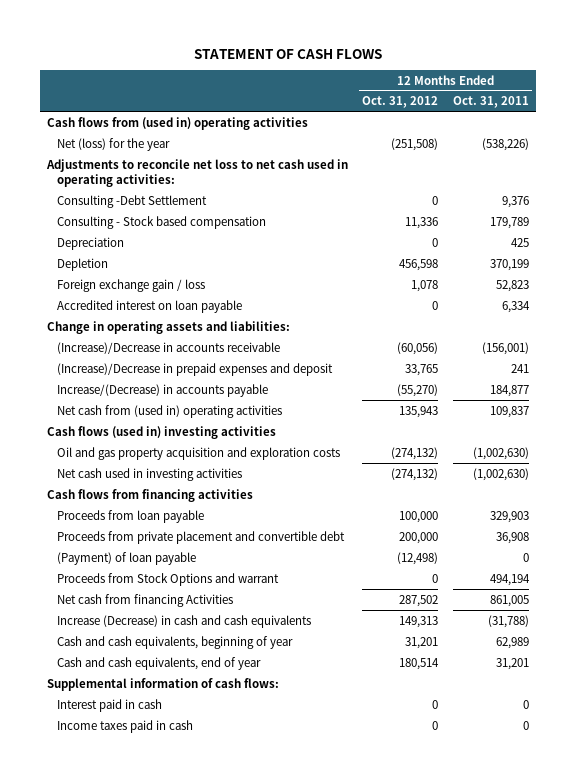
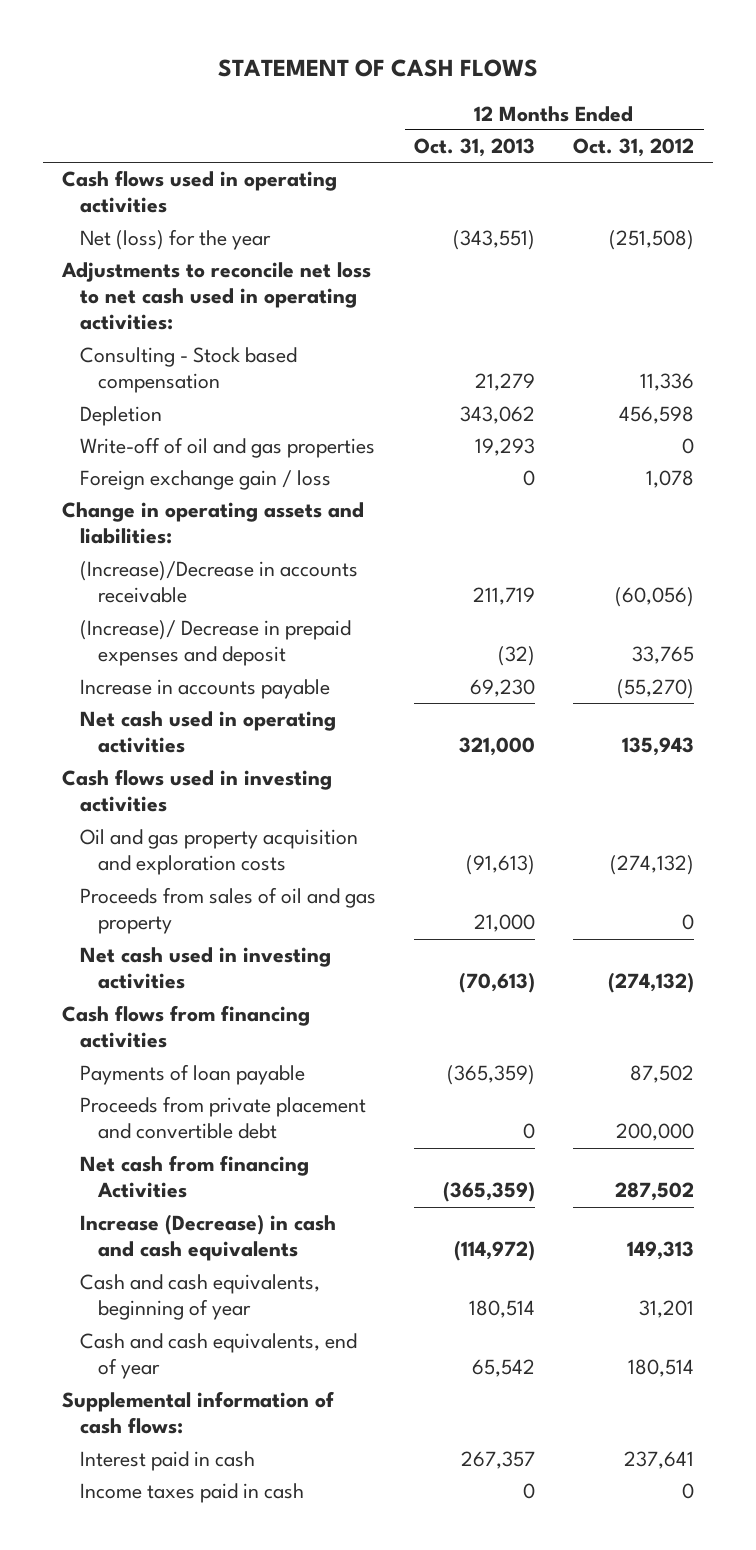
[452,96,529,109] Oct. 31, 2011 -> none
none -> [414,138,536,158] Oct. 31, 2013
[47,116,309,130] Cash flows from (used in) operating activities -> [62,170,338,214] Cash flows used in operating activities
[57,194,208,208] Consulting -Debt Settlement -> none
[57,236,125,250] Depreciation -> none
none -> [79,437,375,459] Write-off of oil and gas properties
[57,299,243,313] Accredited interest on loan payable -> none
[57,362,334,376] (Increase)/Decrease in prepaid expenses and deposit -> [79,620,351,667] (Increase)/ Decrease in prepaid expenses and deposit
[57,383,269,397] Increase/(Decrease) in accounts payable -> [79,679,330,700] Increase in accounts payable
[57,404,283,418] Net cash from (used in) operating activities -> [79,711,336,754] Net cash used in operating activities
[47,425,277,439] Cash flows (used in) investing activities -> [62,769,333,813] Cash flows used in investing activities
none -> [79,887,376,935] Proceeds from sales of oil and gas property
[57,509,205,523] Proceeds from loan payable -> none
none -> [79,1064,305,1086] Payments of loan payable
[57,551,197,565] (Payment) of loan payable -> none
[57,572,280,586] Proceeds from Stock Options and warrant -> none
[432,699,439,709] 0 -> [624,1451,695,1470] 237,641

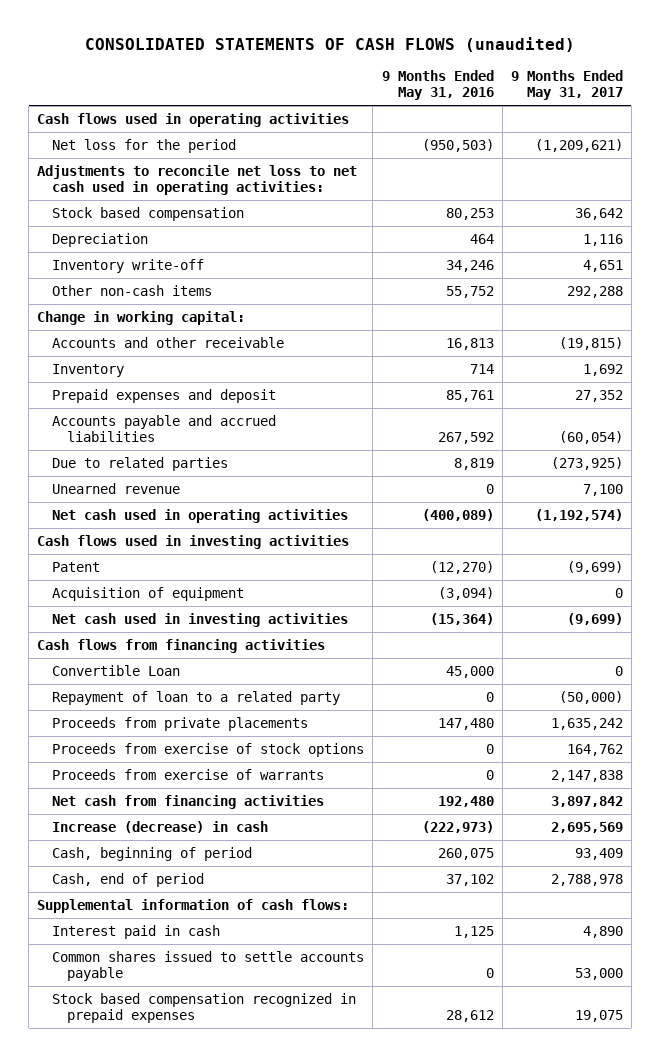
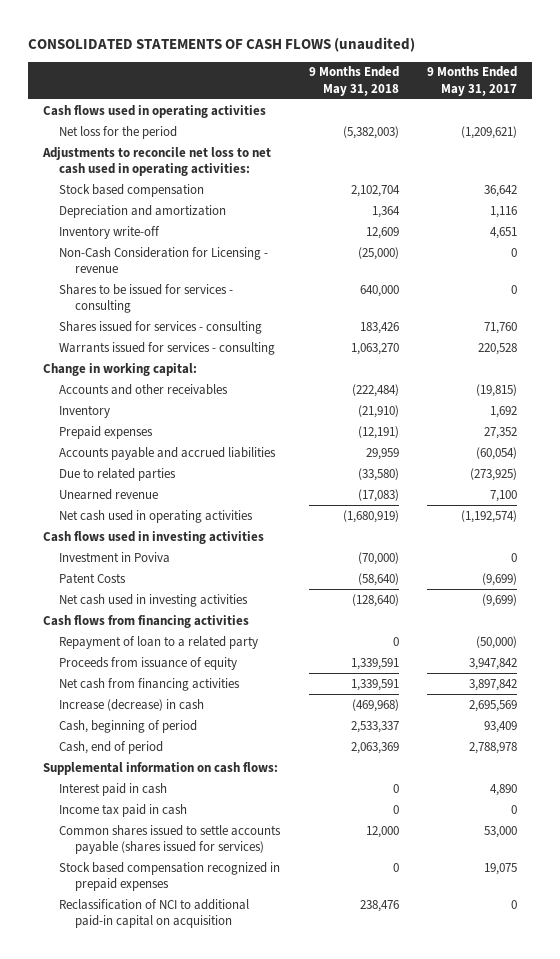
[381,69,494,101] 9 Months Ended May 31, 2016 -> none
none -> [308,66,399,96] 9 Months Ended May 31, 2018
[52,232,149,247] Depreciation -> [59,204,227,218] Depreciation and amortization
[52,284,213,296] Other non-cash items -> none
none -> [59,246,269,274] Non-Cash Consideration for Licensing - revenue
none -> [59,283,234,314] Shares to be issued for services - consulting
none -> [59,320,263,334] Shares issued for services - consulting
none -> [59,341,276,355] Warrants issued for services - consulting
[52,336,285,348] Accounts and other receivable -> [59,383,229,395] Accounts and other receivables
[52,388,277,403] Prepaid expenses and deposit -> [59,425,154,439] Prepaid expenses
[52,586,245,601] Acquisition of equipment -> none
none -> [59,551,171,563] Investment in Poviva
[52,561,101,572] Patent -> [59,572,127,584] Patent Costs
[52,664,181,676] Convertible Loan -> none
[52,716,309,731] Proceeds from private placements -> none
[52,742,365,757] Proceeds from exercise of stock options -> none
[52,768,325,780] Proceeds from exercise of warrants -> none
none -> [59,656,238,670] Proceeds from issuance of equity
[37,898,350,913] Supplemental information of cash flows: -> [42,761,278,775] Supplemental information on cash flows:
none -> [59,803,188,817] Income tax paid in cash
[52,950,365,982] Common shares issued to settle accounts payable -> [59,824,282,855] Common shares issued to settle accounts payable (shares issued for services)
none -> [59,898,250,929] Reclassification of NCI to additional paid-in capital on acquisition

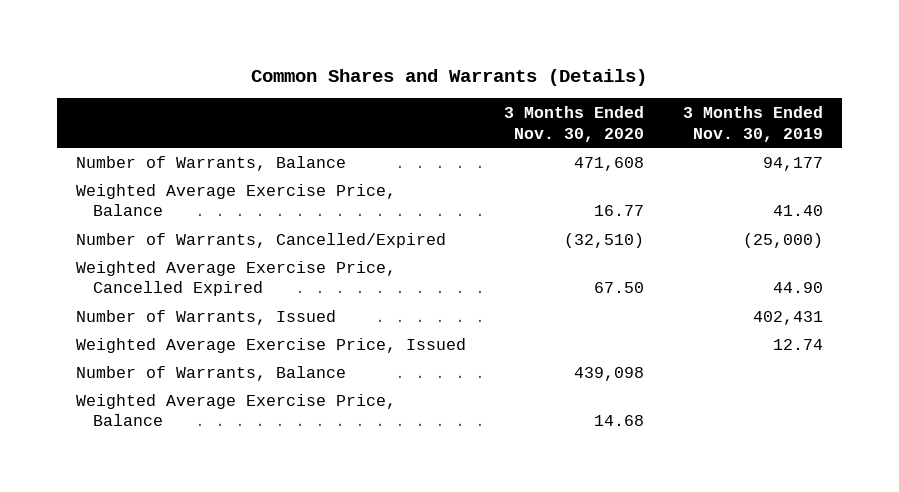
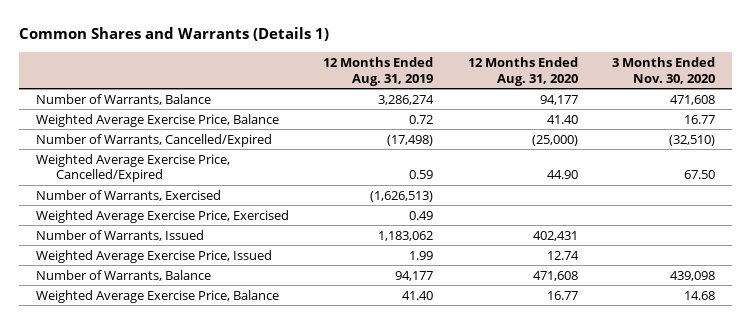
[251,68,648,86] Common Shares and Warrants (Details) -> [18,27,329,42] Common Shares and Warrants (Details 1)
[682,105,823,142] 3 Months Ended Nov. 30, 2019 -> none
none -> [323,57,434,86] 12 Months Ended Aug. 31, 2019
none -> [467,57,578,86] 12 Months Ended Aug. 31, 2020
[75,260,396,297] Weighted Average Exercise Price, Cancelled Expired -> [36,153,231,183] Weighted Average Exercise Price, Cancelled/Expired
none -> [36,189,222,201] Number of Warrants, Exercised
none -> [36,209,290,223] Weighted Average Exercise Price, Exercised

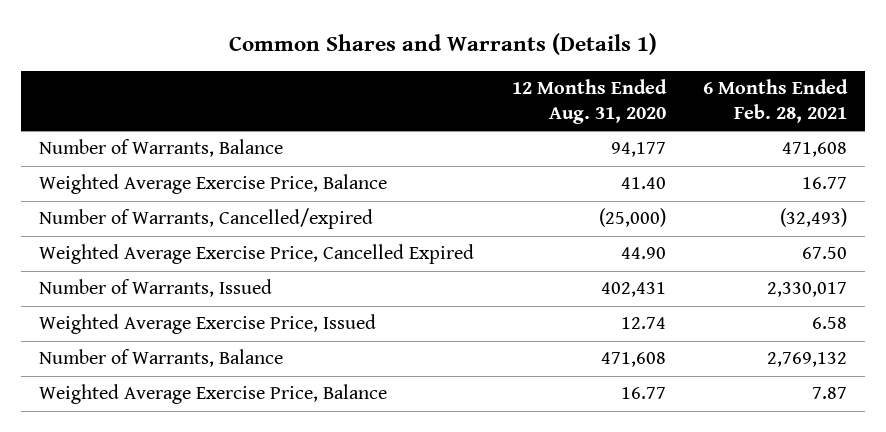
[323,57,434,86] 12 Months Ended Aug. 31, 2019 -> none
[612,57,716,84] 3 Months Ended Nov. 30, 2020 -> none
none -> [702,79,848,124] 6 Months Ended Feb. 28, 2021
[36,189,222,201] Number of Warrants, Exercised -> none
[36,209,290,223] Weighted Average Exercise Price, Exercised -> none
[36,133,273,147] Number of Warrants, Cancelled/Expired -> [39,208,374,230] Number of Warrants, Cancelled/expired
[36,153,231,183] Weighted Average Exercise Price, Cancelled/Expired -> [39,244,475,265] Weighted Average Exercise Price, Cancelled Expired

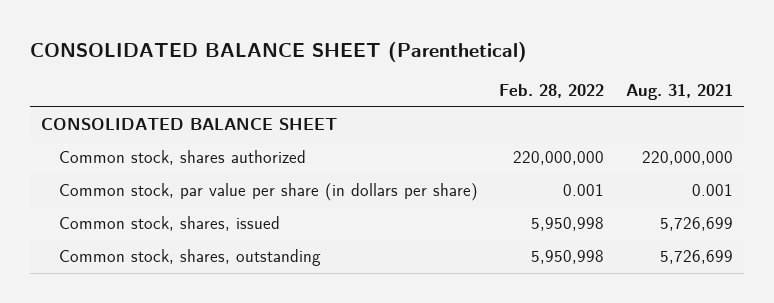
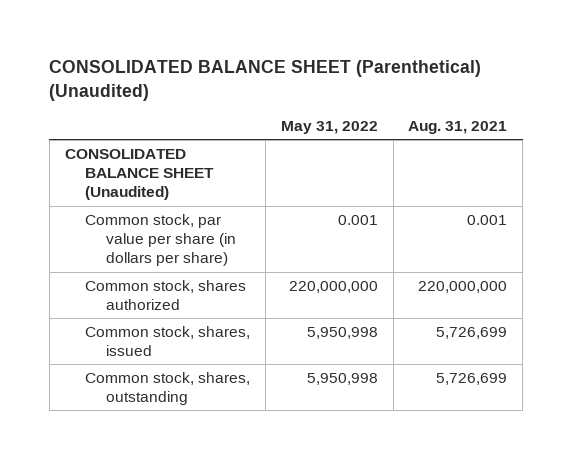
[30,41,528,62] CONSOLIDATED BALANCE SHEET (Parenthetical) -> [49,60,482,101] CONSOLIDATED BALANCE SHEET (Parenthetical) (Unaudited)
[499,84,605,99] Feb. 28, 2022 -> none
none -> [280,120,378,134] May 31, 2022
[41,118,338,131] CONSOLIDATED BALANCE SHEET -> [64,148,215,201] CONSOLIDATED BALANCE SHEET (Unaudited)
[58,150,306,166] Common stock, shares authorized -> [85,279,247,311] Common stock, shares authorized

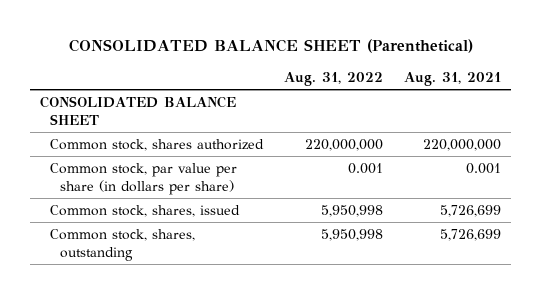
[49,60,482,101] CONSOLIDATED BALANCE SHEET (Parenthetical) (Unaudited) -> [68,39,473,54] CONSOLIDATED BALANCE SHEET (Parenthetical)
[280,120,378,134] May 31, 2022 -> none
none -> [284,71,384,86] Aug. 31, 2022
[64,148,215,201] CONSOLIDATED BALANCE SHEET (Unaudited) -> [40,95,237,125] CONSOLIDATED BALANCE SHEET
[85,213,236,267] Common stock, par value per share (in dollars per share) -> [50,162,238,195] Common stock, par value per share (in dollars per share)

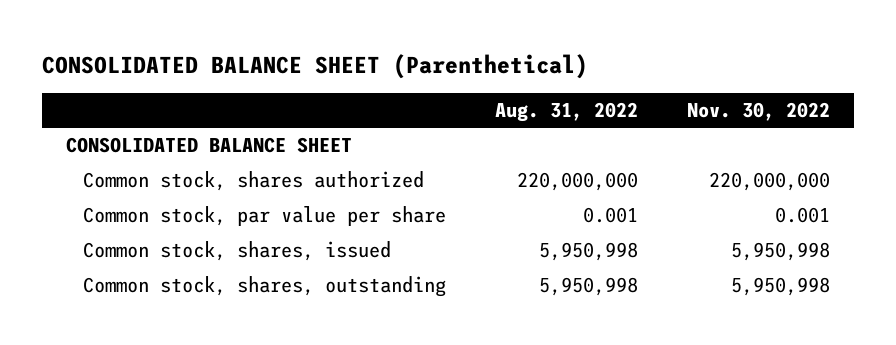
[403,71,501,86] Aug. 31, 2021 -> none
none -> [686,101,830,121] Nov. 30, 2022
[50,162,238,195] Common stock, par value per share (in dollars per share) -> [82,206,446,227] Common stock, par value per share

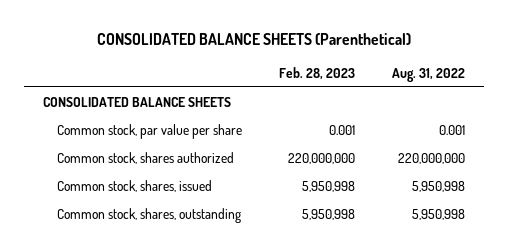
[41,53,588,79] CONSOLIDATED BALANCE SHEET (Parenthetical) -> [96,33,411,46] CONSOLIDATED BALANCE SHEETS (Parenthetical)
[686,101,830,121] Nov. 30, 2022 -> none
none -> [278,66,355,80] Feb. 28, 2023
[66,137,353,154] CONSOLIDATED BALANCE SHEET -> [42,96,231,107] CONSOLIDATED BALANCE SHEETS
[82,171,424,192] Common stock, shares authorized -> [56,151,234,164] Common stock, shares authorized

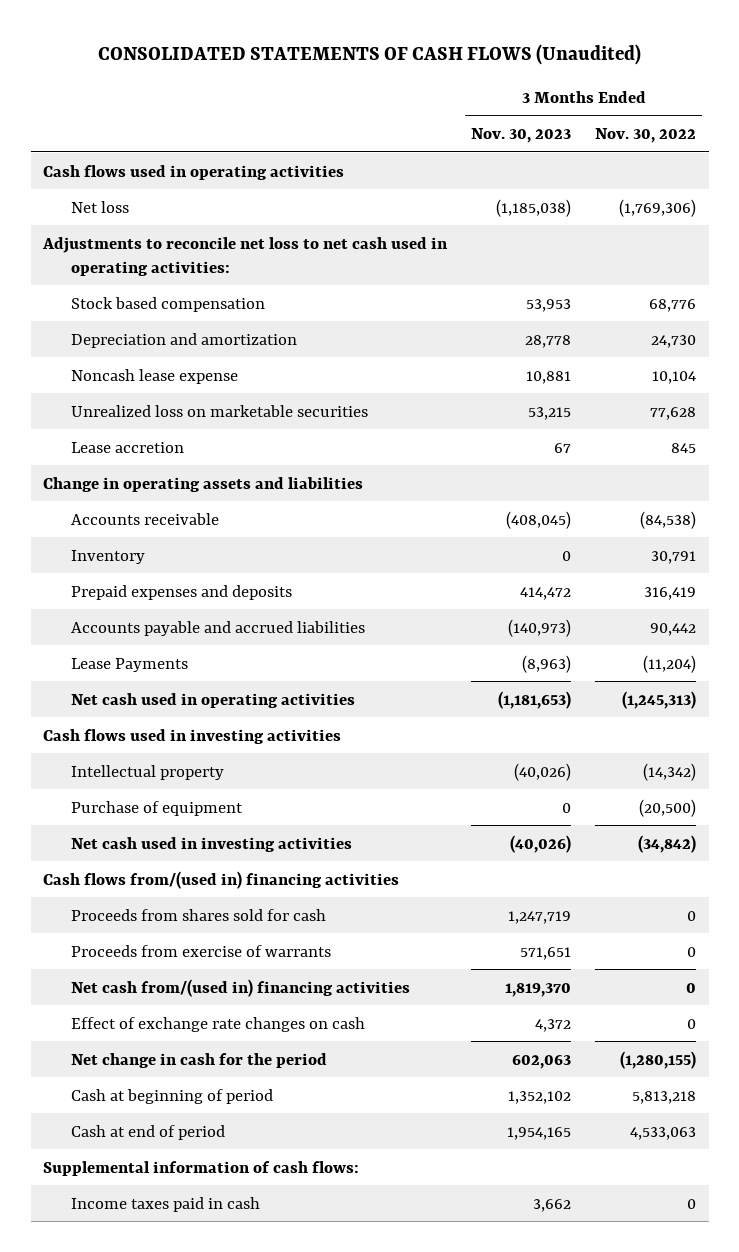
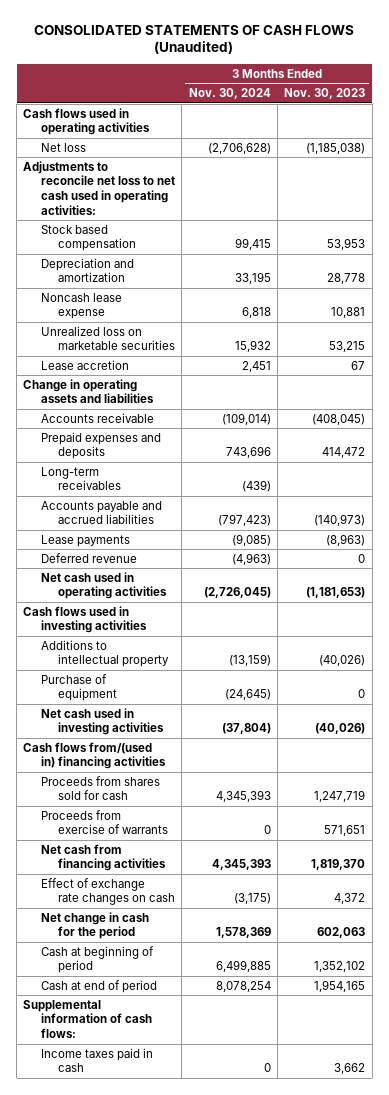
[595,128,697,144] Nov. 30, 2022 -> none
none -> [188,88,271,100] Nov. 30, 2024
[71,549,146,564] Inventory -> none
none -> [40,466,122,491] Long-term receivables
[71,657,189,672] Lease Payments -> [40,534,130,547] Lease payments
none -> [40,552,137,563] Deferred revenue
[71,764,225,780] Intellectual property -> [40,639,170,668] Additions to intellectual property
[71,978,411,997] Net cash from/(used in) financing activities -> [40,843,167,872] Net cash from financing activities

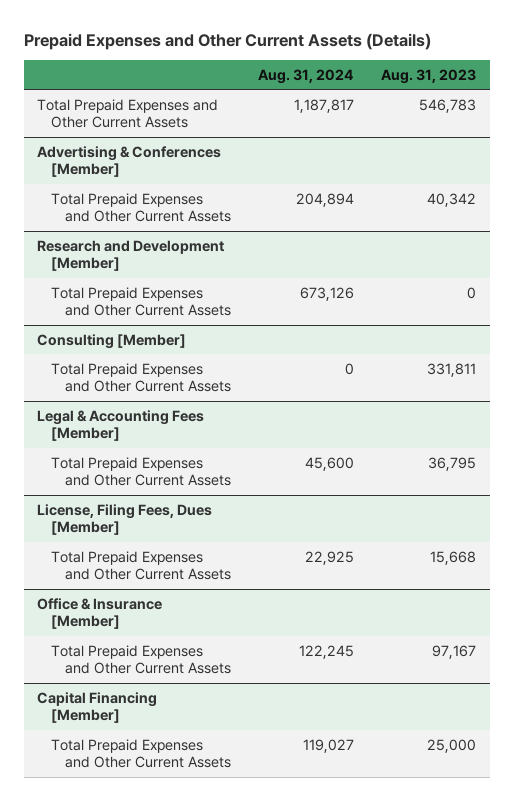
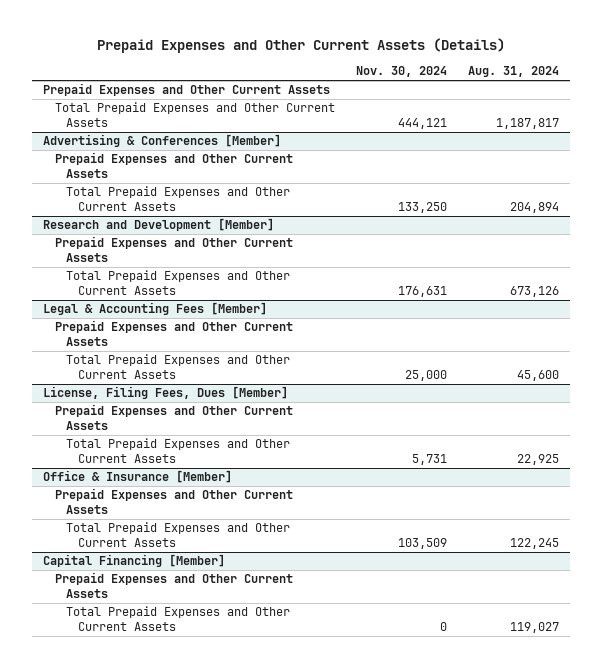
[381,68,477,84] Aug. 31, 2023 -> none
none -> [355,66,447,78] Nov. 30, 2024
none -> [42,83,330,97] Prepaid Expenses and Other Current Assets
none -> [54,152,293,179] Prepaid Expenses and Other Current Assets
none -> [54,236,293,263] Prepaid Expenses and Other Current Assets
[37,333,187,349] Consulting [Member] -> none
[51,362,232,393] Total Prepaid Expenses and Other Current Assets -> none
none -> [54,320,293,347] Prepaid Expenses and Other Current Assets
none -> [54,404,293,431] Prepaid Expenses and Other Current Assets
none -> [54,488,293,515] Prepaid Expenses and Other Current Assets
none -> [54,572,293,599] Prepaid Expenses and Other Current Assets

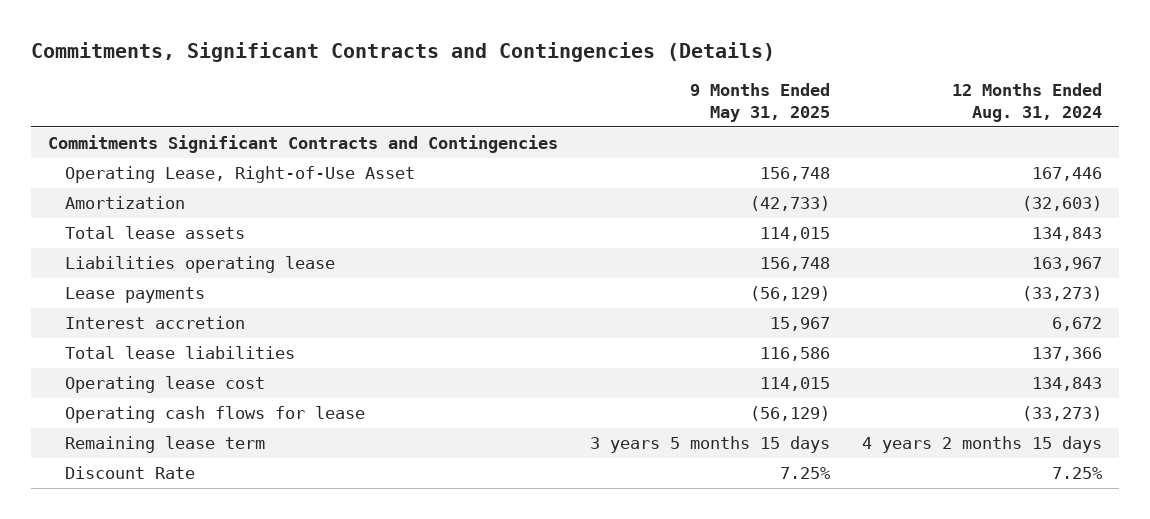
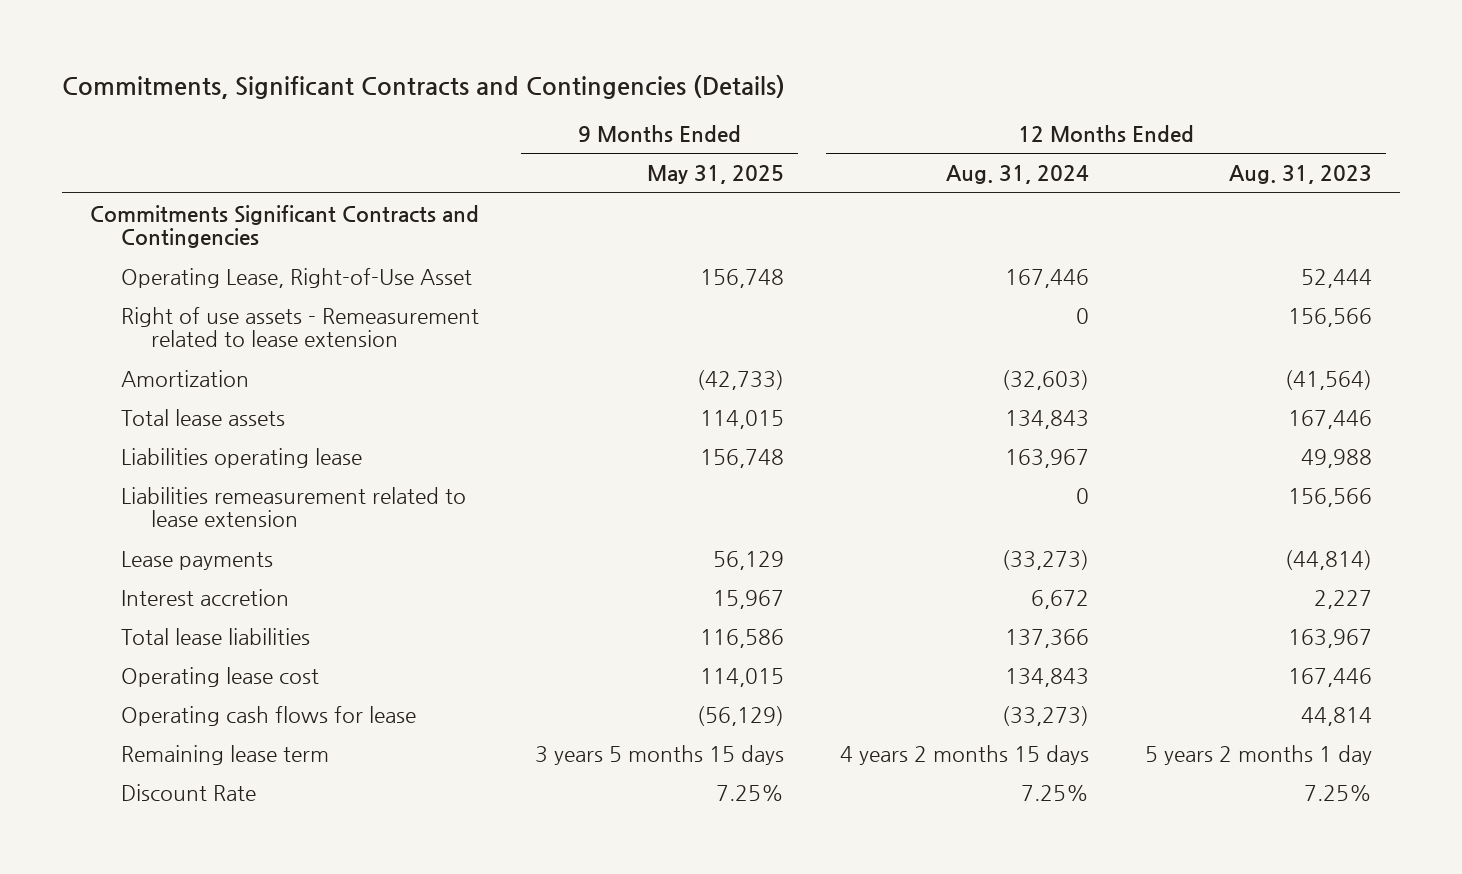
none -> [1228,165,1372,185] Aug. 31, 2023
none -> [120,306,479,348] Right of use assets - Remeasurement related to lease extension
none -> [120,486,466,528] Liabilities remeasurement related to lease extension
[750,286,831,302] (56,129) -> [713,550,785,570] 56,129

